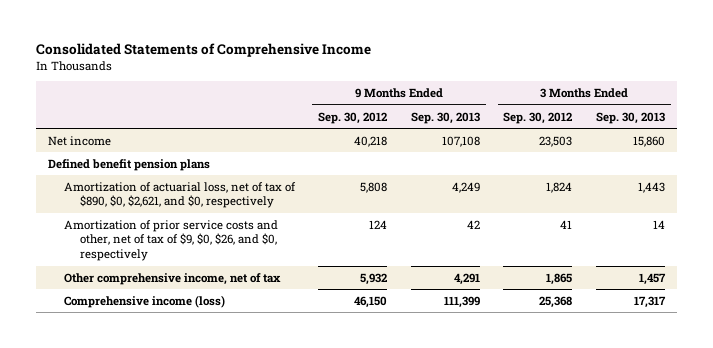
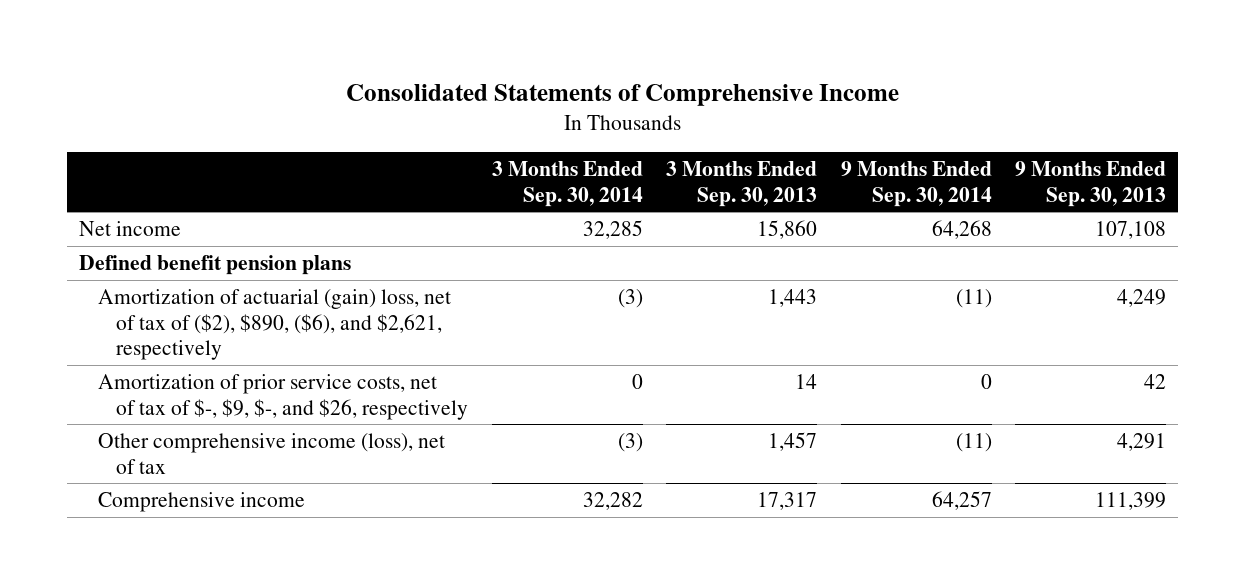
[318,111,388,124] Sep. 30, 2012 -> none
[503,111,573,124] Sep. 30, 2012 -> none
none -> [491,161,643,207] 3 Months Ended Sep. 30, 2014
none -> [840,161,992,207] 9 Months Ended Sep. 30, 2014
[63,181,296,209] Amortization of actuarial loss, net of tax of $890, $0, $2,621, and $0, respectively -> [97,289,451,361] Amortization of actuarial (gain) loss, net of tax of ($2), $890, ($6), and $2,621, respectively
[63,219,278,262] Amortization of prior service costs and other, net of tax of $9, $0, $26, and $0, respectively -> [97,374,469,420] Amortization of prior service costs, net of tax of $-, $9, $-, and $26, respectively
[63,272,281,285] Other comprehensive income, net of tax -> [97,433,445,474] Other comprehensive income (loss), net of tax
[63,294,225,308] Comprehensive income (loss) -> [97,492,305,513] Comprehensive income

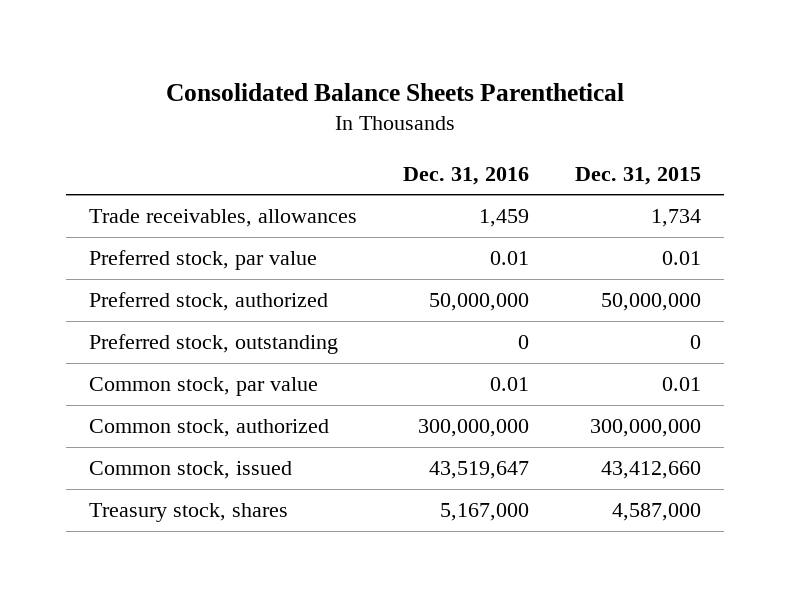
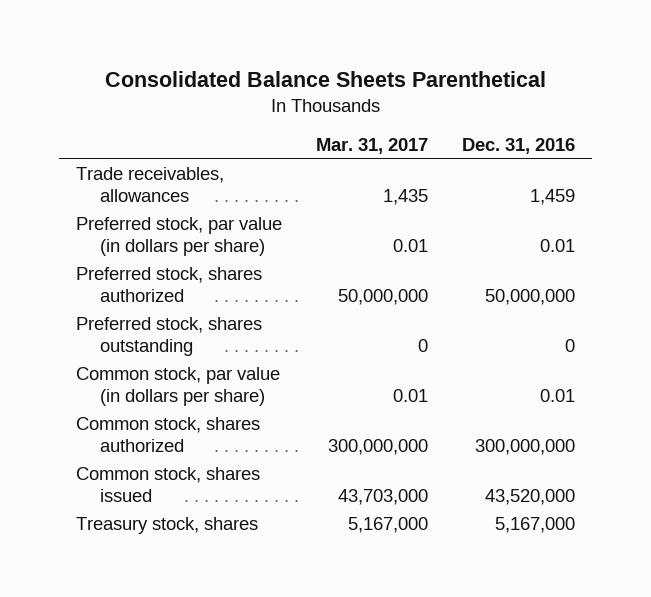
[574,166,701,185] Dec. 31, 2015 -> none
none -> [316,138,429,155] Mar. 31, 2017
[89,249,318,270] Preferred stock, par value -> [75,217,282,257] Preferred stock, par value (in dollars per share)
[89,291,329,311] Preferred stock, authorized -> [75,267,262,303] Preferred stock, shares authorized
[89,333,339,354] Preferred stock, outstanding -> [75,317,262,357] Preferred stock, shares outstanding
[89,376,319,396] Common stock, par value -> [75,367,280,407] Common stock, par value (in dollars per share)
[89,418,330,437] Common stock, authorized -> [75,417,260,453] Common stock, shares authorized
[89,460,293,479] Common stock, issued -> [75,467,260,503] Common stock, shares issued
[429,460,530,479] 43,519,647 -> [485,489,576,506] 43,520,000

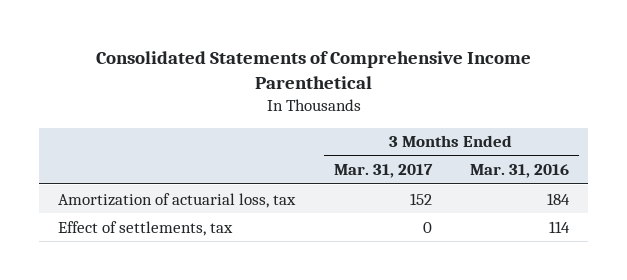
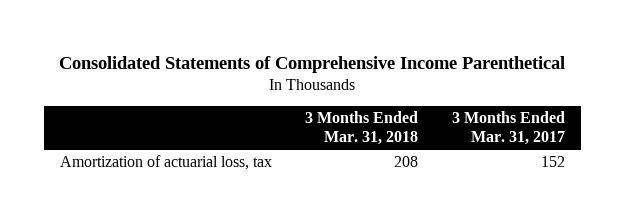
[470,164,570,179] Mar. 31, 2016 -> none
none -> [305,111,419,145] 3 Months Ended Mar. 31, 2018
[57,220,233,236] Effect of settlements, tax -> none

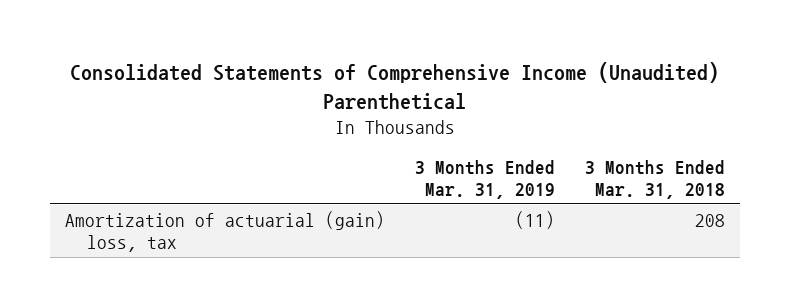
[59,55,566,73] Consolidated Statements of Comprehensive Income Parenthetical -> [70,62,720,111] Consolidated Statements of Comprehensive Income (Unaudited) Parenthetical
[451,111,565,145] 3 Months Ended Mar. 31, 2017 -> none
none -> [415,159,556,200] 3 Months Ended Mar. 31, 2019
[60,155,273,171] Amortization of actuarial loss, tax -> [65,210,386,253] Amortization of actuarial (gain) loss, tax

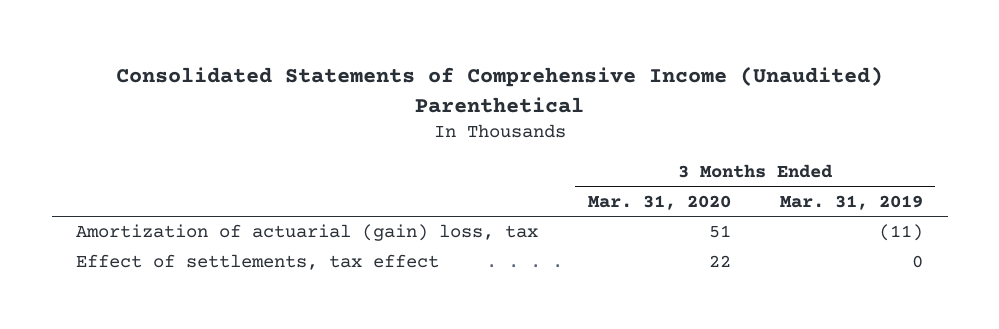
[585,159,726,200] 3 Months Ended Mar. 31, 2018 -> none
none -> [587,195,731,211] Mar. 31, 2020
none -> [76,254,440,271] Effect of settlements, tax effect

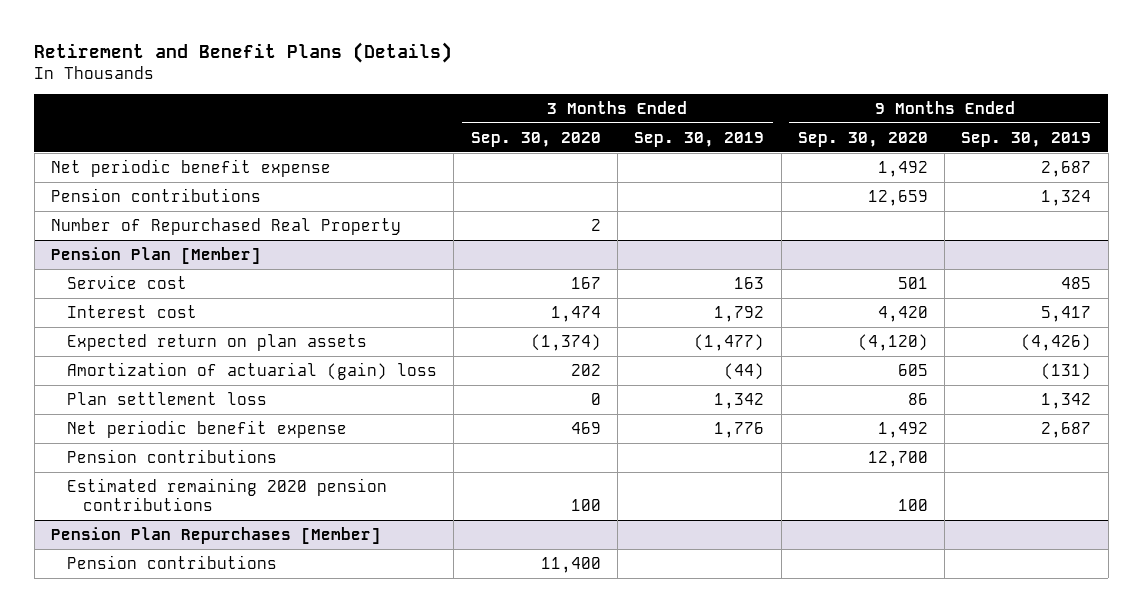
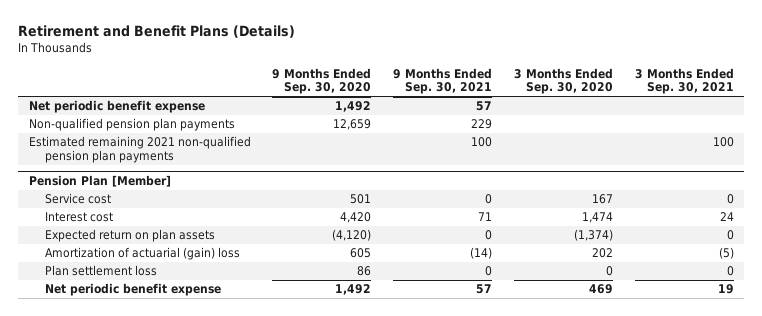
[634,131,765,147] Sep. 30, 2019 -> none
[961,131,1092,147] Sep. 30, 2019 -> none
none -> [393,67,493,95] 9 Months Ended Sep. 30, 2021
none -> [634,67,734,95] 3 Months Ended Sep. 30, 2021
[51,217,402,235] Number of Repurchased Real Property -> none
[51,187,262,202] Pension contributions -> [28,118,235,132] Non-qualified pension plan payments
none -> [28,136,251,164] Estimated remaining 2021 non-qualified pension plan payments
[67,448,278,463] Pension contributions -> none
[67,477,388,512] Estimated remaining 2020 pension contributions -> none
[51,526,382,544] Pension Plan Repurchases [Member] -> none
[67,554,278,569] Pension contributions -> none

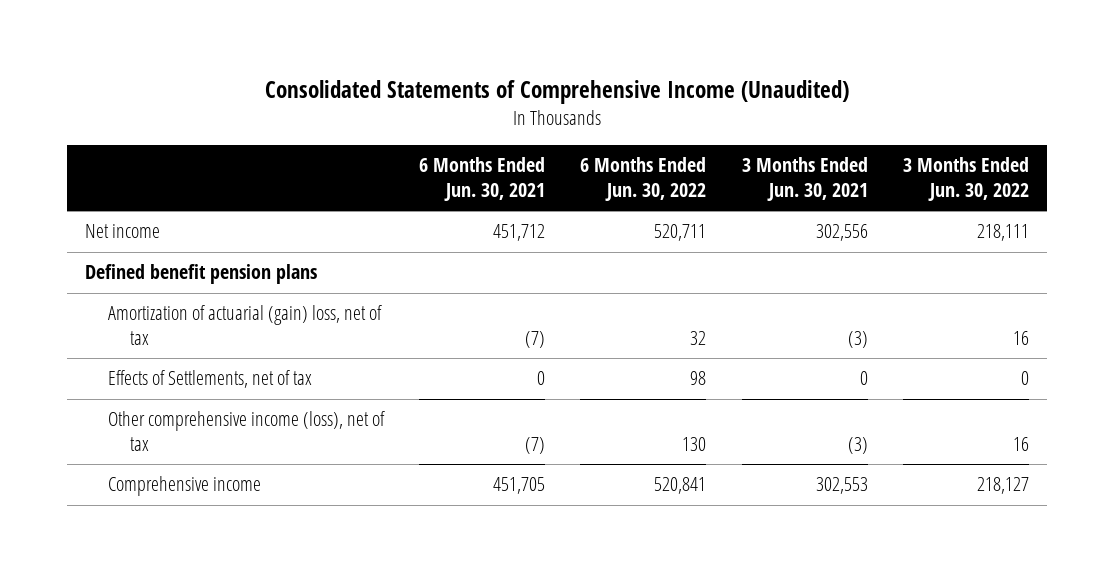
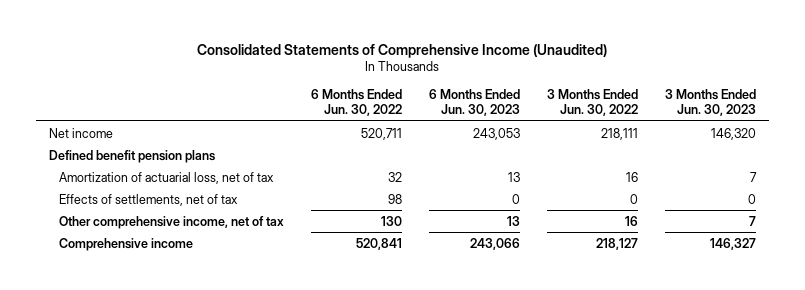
[418,157,545,202] 6 Months Ended Jun. 30, 2021 -> none
[741,157,868,202] 3 Months Ended Jun. 30, 2021 -> none
none -> [428,89,520,117] 6 Months Ended Jun. 30, 2023
none -> [664,89,756,117] 3 Months Ended Jun. 30, 2023
[107,305,382,346] Amortization of actuarial (gain) loss, net of tax -> [58,171,274,184] Amortization of actuarial loss, net of tax
[107,370,312,389] Effects of Settlements, net of tax -> [58,193,238,206] Effects of settlements, net of tax
[107,411,385,452] Other comprehensive income (loss), net of tax -> [58,215,284,229] Other comprehensive income, net of tax

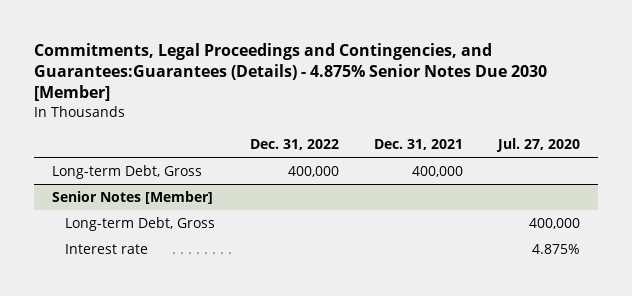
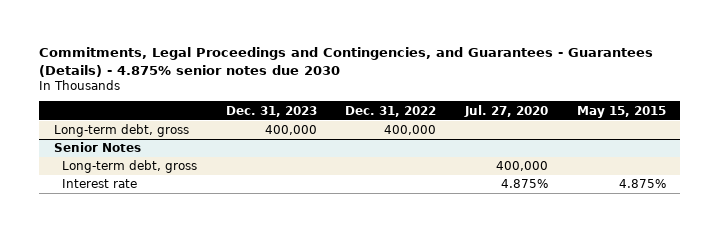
[34,42,548,102] Commitments, Legal Proceedings and Contingencies, and Guarantees:Guarantees (Details) - 4.875% Senior Notes Due 2030 [Member] -> [39,47,654,77] Commitments, Legal Proceedings and Contingencies, and Guarantees - Guarantees (Details) - 4.875% senior notes due 2030
[374,138,464,150] Dec. 31, 2021 -> none
none -> [225,105,317,117] Dec. 31, 2023
none -> [576,105,666,118] May 15, 2015
[51,165,202,180] Long-term Debt, Gross -> [53,124,189,138] Long-term debt, gross
[51,191,213,205] Senior Notes [Member] -> [53,142,141,153] Senior Notes
[64,217,215,232] Long-term Debt, Gross -> [61,160,197,174] Long-term debt, gross

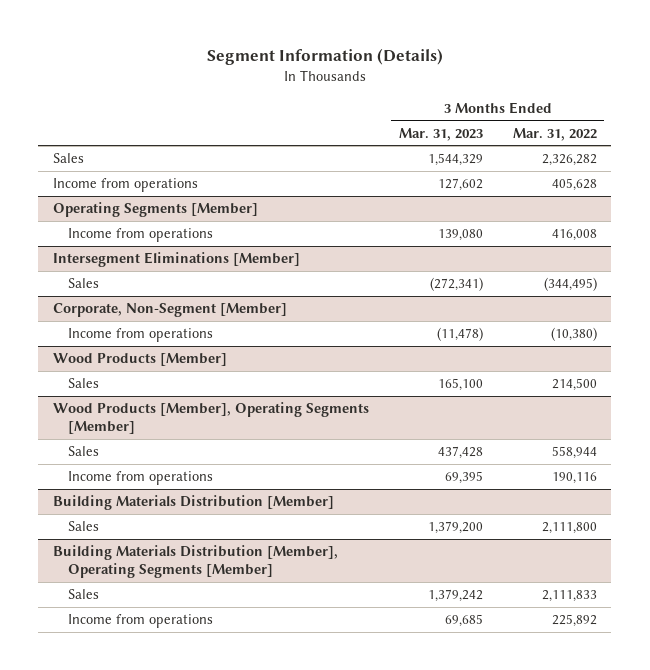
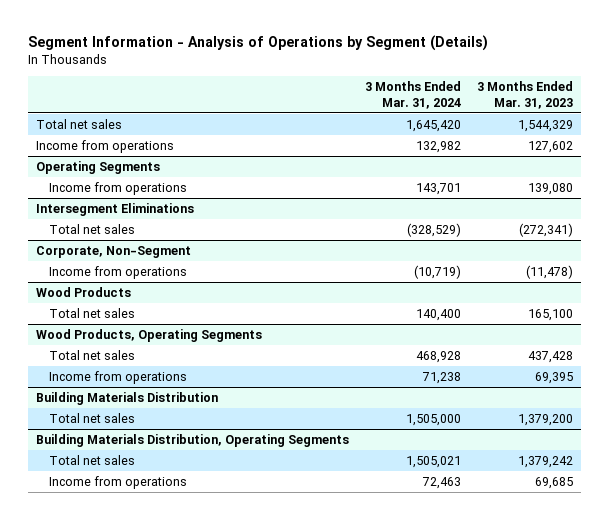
[206,48,443,66] Segment Information (Details) -> [27,34,488,51] Segment Information - Analysis of Operations by Segment (Details)
[512,127,597,141] Mar. 31, 2022 -> none
none -> [364,80,461,109] 3 Months Ended Mar. 31, 2024
[53,153,85,164] Sales -> [35,119,122,130] Total net sales
[53,202,259,218] Operating Segments [Member] -> [35,161,160,175] Operating Segments
[53,252,301,268] Intersegment Eliminations [Member] -> [35,203,194,217] Intersegment Eliminations
[68,278,100,289] Sales -> [49,224,136,235] Total net sales
[53,303,288,318] Corporate, Non-Segment [Member] -> [35,246,191,259] Corporate, Non-Segment
[53,353,228,367] Wood Products [Member] -> [35,287,131,298] Wood Products
[68,378,100,389] Sales -> [49,308,136,319] Total net sales
[53,402,370,435] Wood Products [Member], Operating Segments [Member] -> [35,329,262,343] Wood Products, Operating Segments
[68,446,100,457] Sales -> [49,350,136,361] Total net sales
[53,495,335,511] Building Materials Distribution [Member] -> [35,392,218,406] Building Materials Distribution
[68,521,100,532] Sales -> [49,413,136,424] Total net sales
[53,545,339,579] Building Materials Distribution [Member], Operating Segments [Member] -> [35,434,349,448] Building Materials Distribution, Operating Segments
[68,589,100,600] Sales -> [49,455,136,466] Total net sales

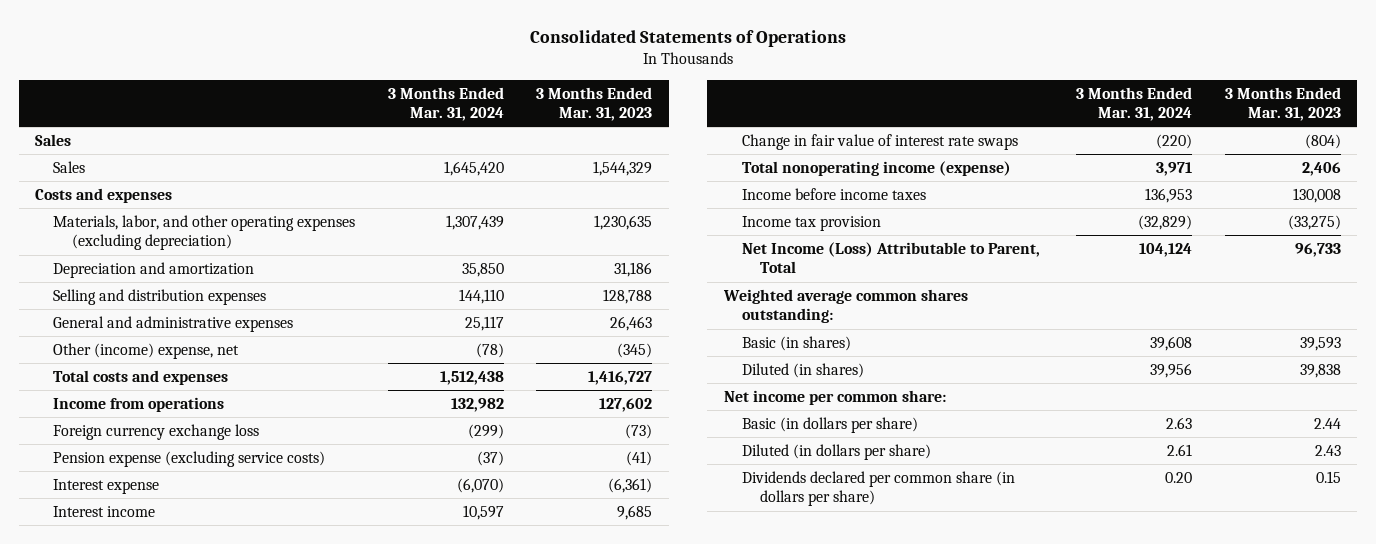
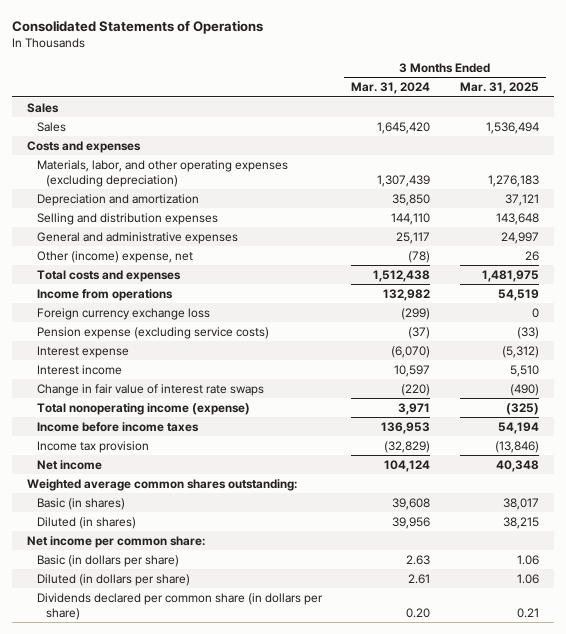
[536,86,653,122] 3 Months Ended Mar. 31, 2023 -> none
none -> [459,82,539,95] Mar. 31, 2025
[741,241,1040,274] Net Income (Loss) Attributable to Parent, Total -> [36,459,102,470] Net income

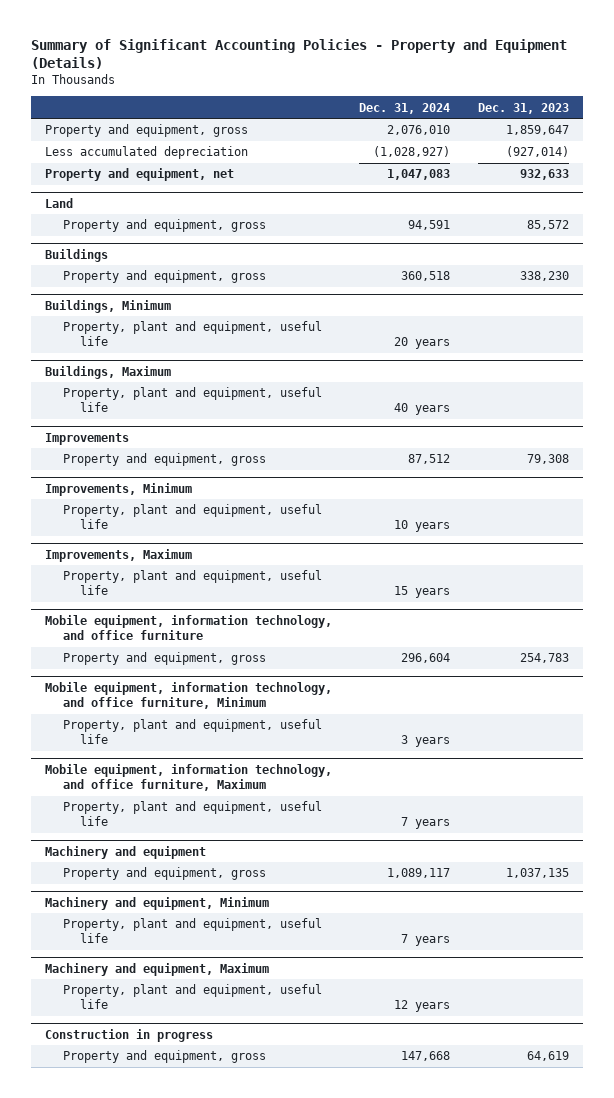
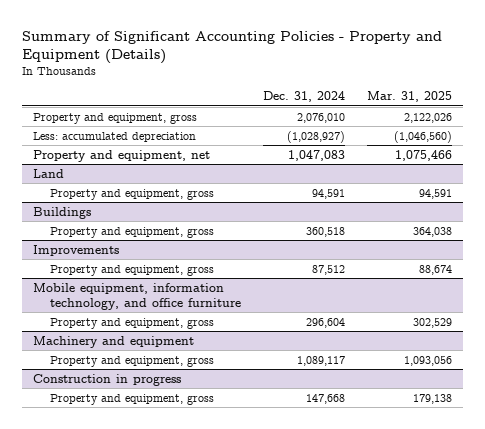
[477,102,569,114] Dec. 31, 2023 -> none
none -> [366,91,452,103] Mar. 31, 2025
[44,146,248,160] Less accumulated depreciation -> [33,131,197,142] Less: accumulated depreciation
[44,299,171,313] Buildings, Minimum -> none
[62,321,322,347] Property, plant and equipment, useful life -> none
[44,365,171,379] Buildings, Maximum -> none
[62,387,322,413] Property, plant and equipment, useful life -> none
[44,482,192,496] Improvements, Minimum -> none
[62,504,322,530] Property, plant and equipment, useful life -> none
[44,548,192,562] Improvements, Maximum -> none
[62,570,322,596] Property, plant and equipment, useful life -> none
[44,681,332,710] Mobile equipment, information technology, and office furniture, Minimum -> none
[62,719,322,745] Property, plant and equipment, useful life -> none
[44,763,332,792] Mobile equipment, information technology, and office furniture, Maximum -> none
[62,801,322,827] Property, plant and equipment, useful life -> none
[44,896,269,910] Machinery and equipment, Minimum -> none
[62,918,322,944] Property, plant and equipment, useful life -> none
[44,962,269,976] Machinery and equipment, Maximum -> none
[62,984,322,1010] Property, plant and equipment, useful life -> none

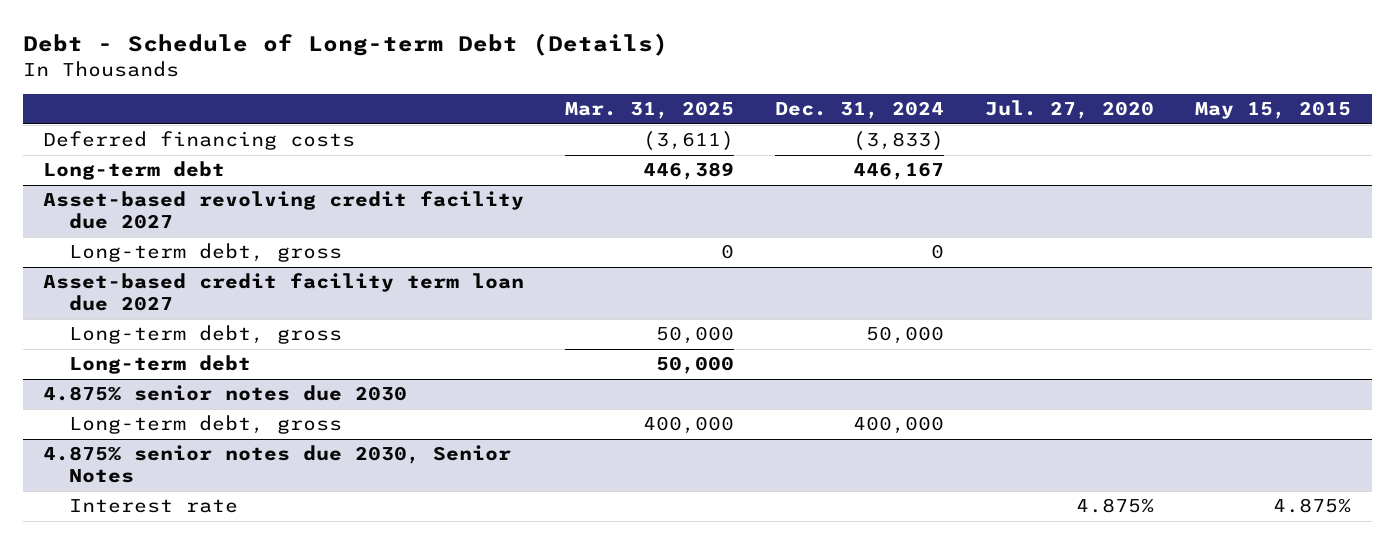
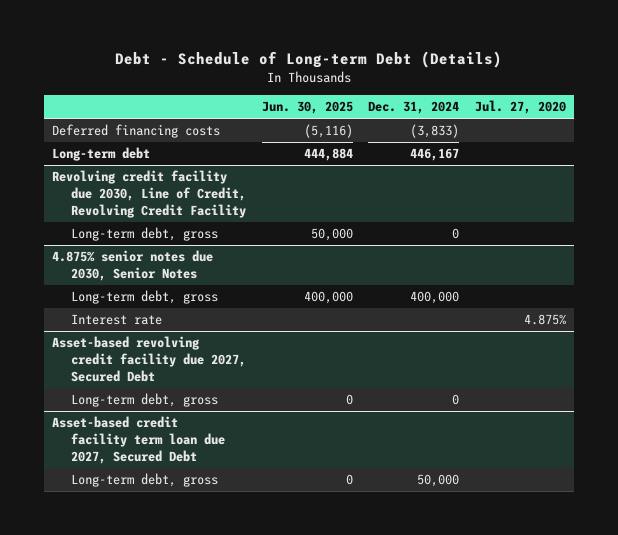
[565,101,735,120] Mar. 31, 2025 -> none
[1195,101,1352,120] May 15, 2015 -> none
none -> [261,101,353,115] Jun. 30, 2025
[43,191,525,230] Asset-based revolving credit facility due 2027 -> none
none -> [52,170,246,218] Revolving credit facility due 2030, Line of Credit, Revolving Credit Facility
[43,273,525,312] Asset-based credit facility term loan due 2027 -> none
[68,325,342,345] Long-term debt, gross -> none
[68,355,251,375] Long-term debt -> none
[43,385,408,402] 4.875% senior notes due 2030 -> none
[68,415,342,435] Long-term debt, gross -> none
none -> [70,290,218,305] Long-term debt, gross
none -> [52,336,246,382] Asset-based revolving credit facility due 2027, Secured Debt
none -> [70,393,218,408] Long-term debt, gross
none -> [52,416,225,464] Asset-based credit facility term loan due 2027, Secured Debt
none -> [70,473,218,488] Long-term debt, gross

